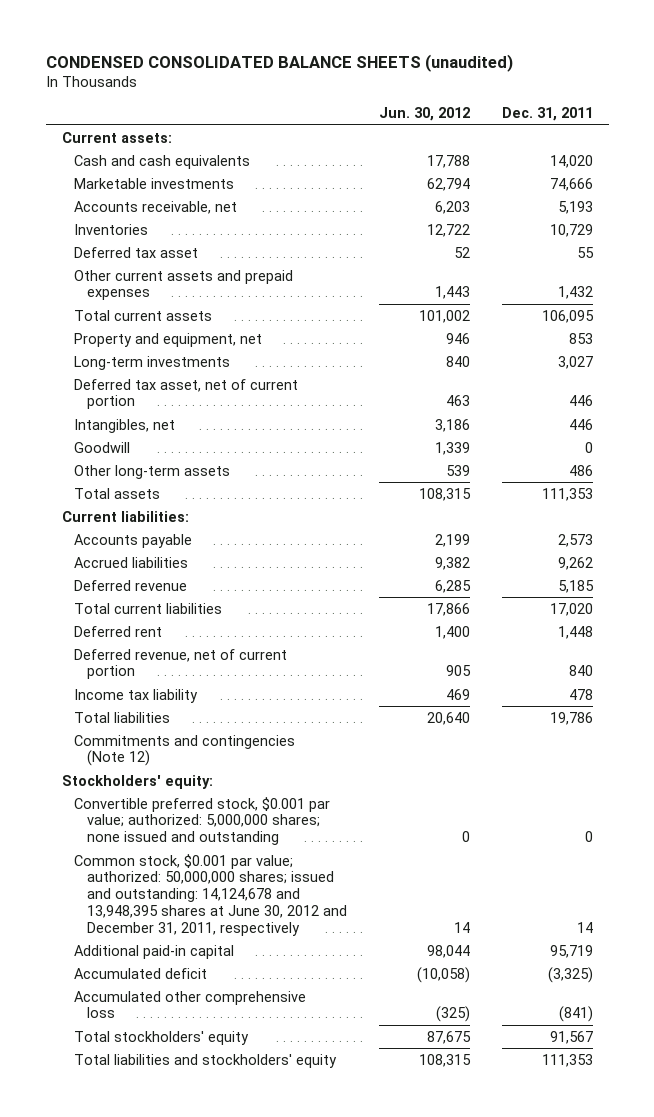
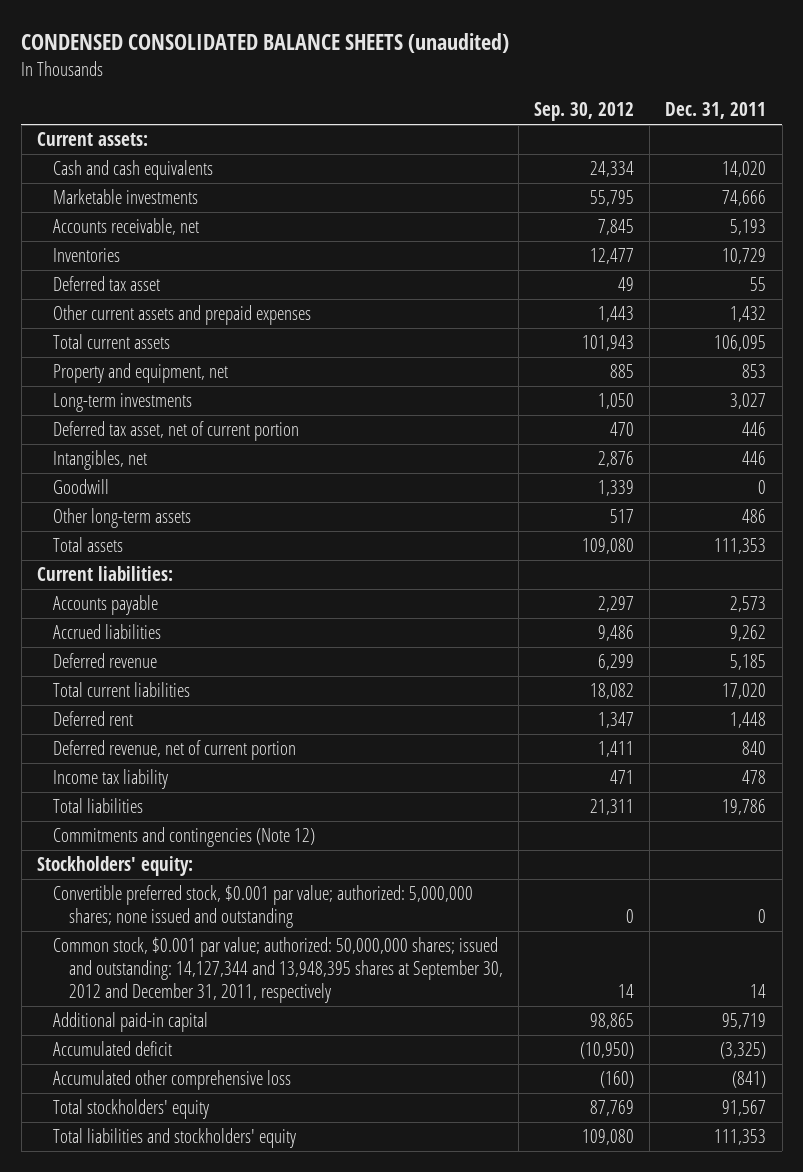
[378,107,470,122] Jun. 30, 2012 -> none
none -> [533,102,634,122] Sep. 30, 2012
[74,853,347,937] Common stock, $0.001 par value; authorized: 50,000,000 shares; issued and outstanding: 14,124,678 and 13,948,395 shares at June 30, 2012 and December 31, 2011, respectively -> [52,937,503,1003] Common stock, $0.001 par value; authorized: 50,000,000 shares; issued and outstanding: 14,127,344 and 13,948,395 shares at September 30, 2012 and December 31, 2011, respectively

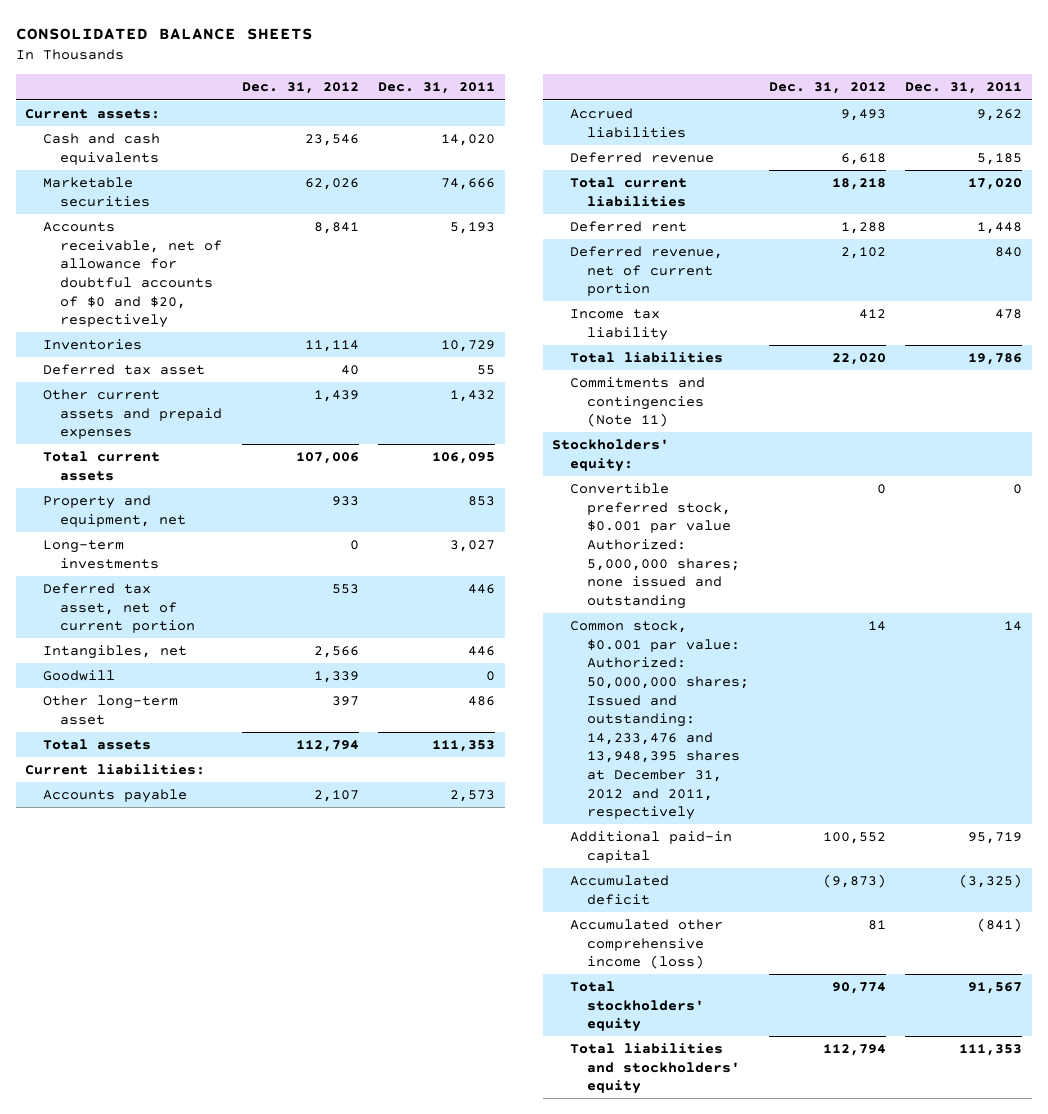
[21,33,510,54] CONDENSED CONSOLIDATED BALANCE SHEETS (unaudited) -> [15,27,313,40] CONSOLIDATED BALANCE SHEETS
[533,102,634,122] Sep. 30, 2012 -> none
none -> [241,82,359,95] Dec. 31, 2012
[52,189,198,205] Marketable investments -> [42,177,151,207] Marketable securities
[52,218,199,236] Accounts receivable, net -> [42,222,223,329] Accounts receivable, net of allowance for doubtful accounts of $0 and $20, respectively
[52,508,191,529] Other long-term assets -> [42,695,178,725] Other long-term asset
[52,827,315,848] Commitments and contingencies (Note 12) -> [569,377,705,428] Commitments and contingencies (Note 11)
[52,885,473,929] Convertible preferred stock, $0.001 par value; authorized: 5,000,000 shares; none issued and outstanding -> [569,483,741,609] Convertible preferred stock, $0.001 par value Authorized: 5,000,000 shares; none issued and outstanding
[52,937,503,1003] Common stock, $0.001 par value; authorized: 50,000,000 shares; issued and outstanding: 14,127,344 and 13,948,395 shares at September 30, 2012 and December 31, 2011, respectively -> [569,620,750,821] Common stock, $0.001 par value: Authorized: 50,000,000 shares; Issued and outstanding: 14,233,476 and 13,948,395 shares at December 31, 2012 and 2011, respectively
[52,1070,291,1091] Accumulated other comprehensive loss -> [569,919,723,970] Accumulated other comprehensive income (loss)

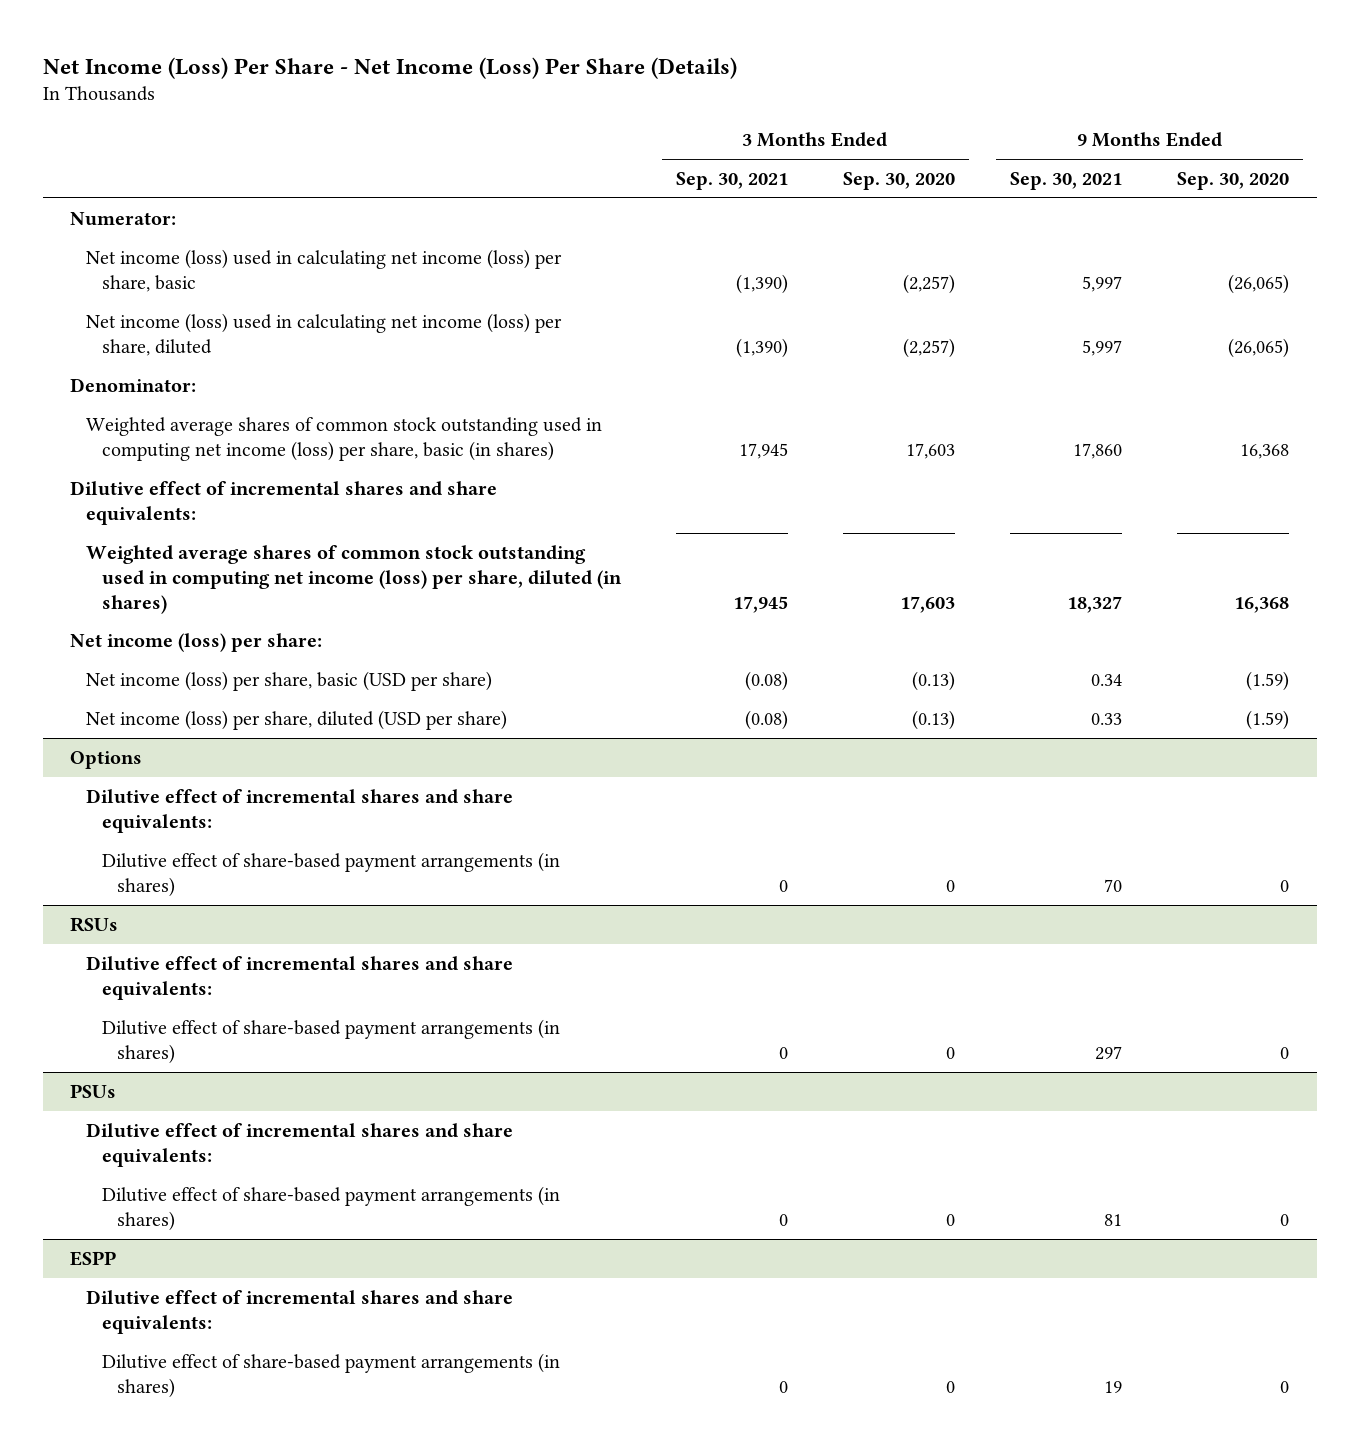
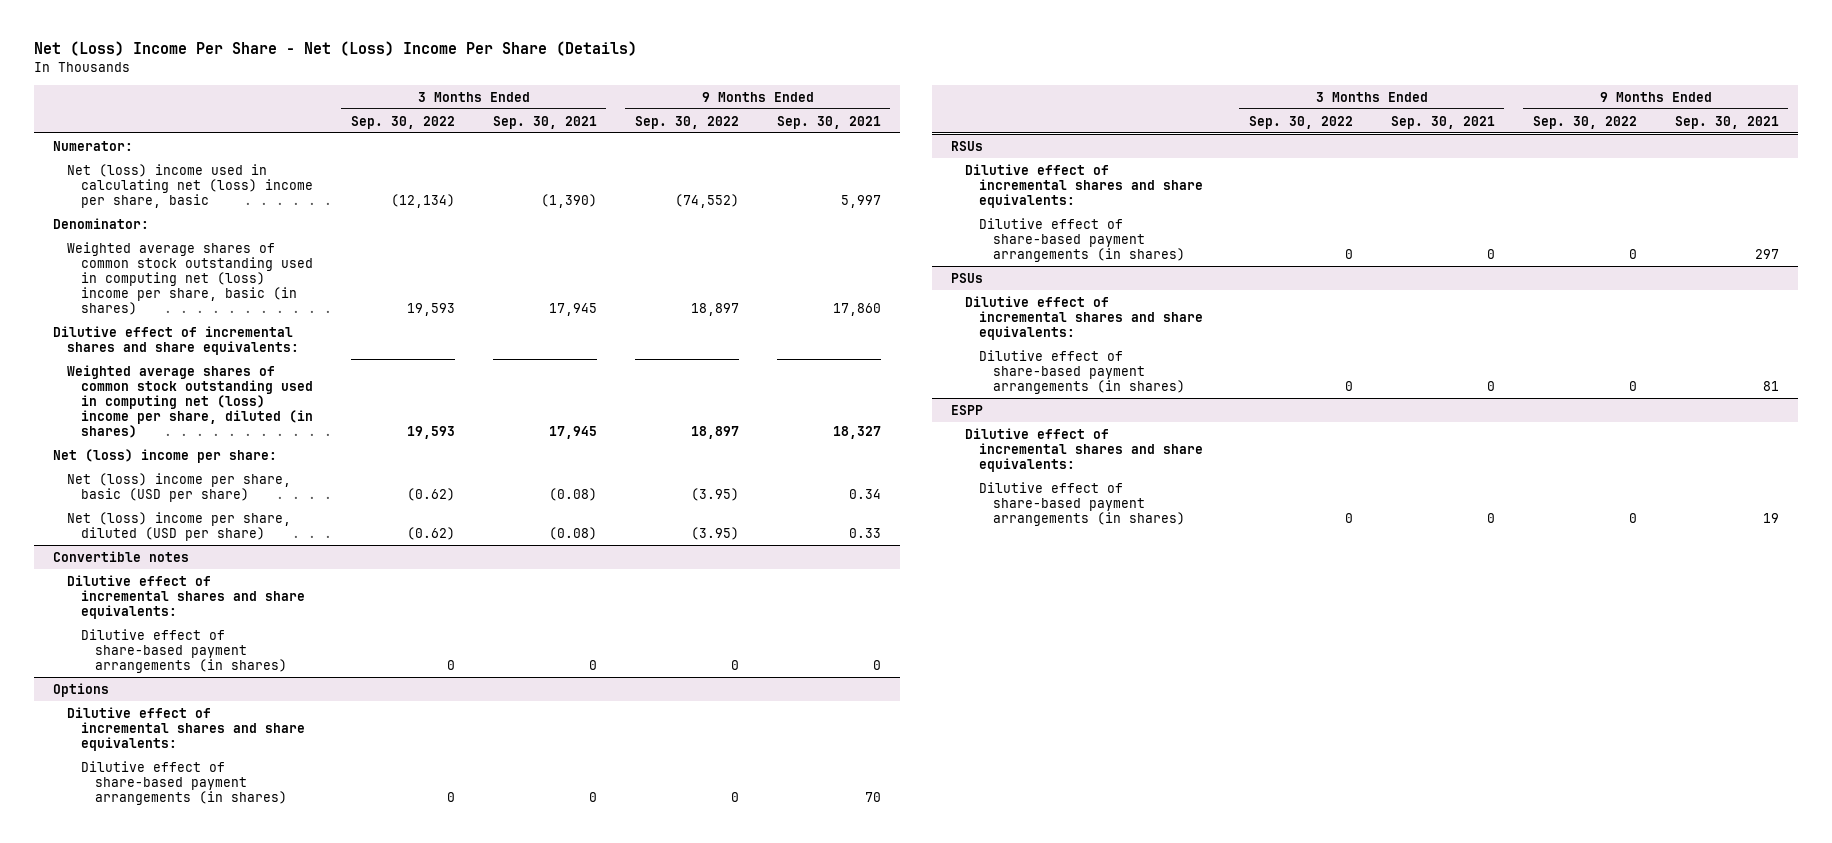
[42,56,737,79] Net Income (Loss) Per Share - Net Income (Loss) Per Share (Details) -> [34,41,638,57] Net (Loss) Income Per Share - Net (Loss) Income Per Share (Details)
[842,171,955,190] Sep. 30, 2020 -> none
[1177,171,1290,190] Sep. 30, 2020 -> none
none -> [350,115,455,129] Sep. 30, 2022
none -> [634,115,739,129] Sep. 30, 2022
[85,312,562,356] Net income (loss) used in calculating net income (loss) per share, diluted -> none
[85,248,562,292] Net income (loss) used in calculating net income (loss) per share, basic -> [66,163,313,208] Net (loss) income used in calculating net (loss) income per share, basic
[85,416,602,461] Weighted average shares of common stock outstanding used in computing net income (loss) per share, basic (in shares) -> [66,241,313,315] Weighted average shares of common stock outstanding used in computing net (loss) income per share, basic (in shares)
[85,544,622,614] Weighted average shares of common stock outstanding used in computing net income (loss) per share, diluted (in shares) -> [66,364,313,438] Weighted average shares of common stock outstanding used in computing net (loss) income per share, diluted (in shares)
[70,632,323,652] Net income (loss) per share: -> [53,448,278,463] Net (loss) income per share:
[85,670,492,691] Net income (loss) per share, basic (USD per share) -> [66,472,291,502] Net (loss) income per share, basic (USD per share)
[85,709,507,730] Net income (loss) per share, diluted (USD per share) -> [66,511,291,541] Net (loss) income per share, diluted (USD per share)
none -> [53,550,190,562] Convertible notes
none -> [66,574,305,619] Dilutive effect of incremental shares and share equivalents:
none -> [80,628,287,673] Dilutive effect of share-based payment arrangements (in shares)

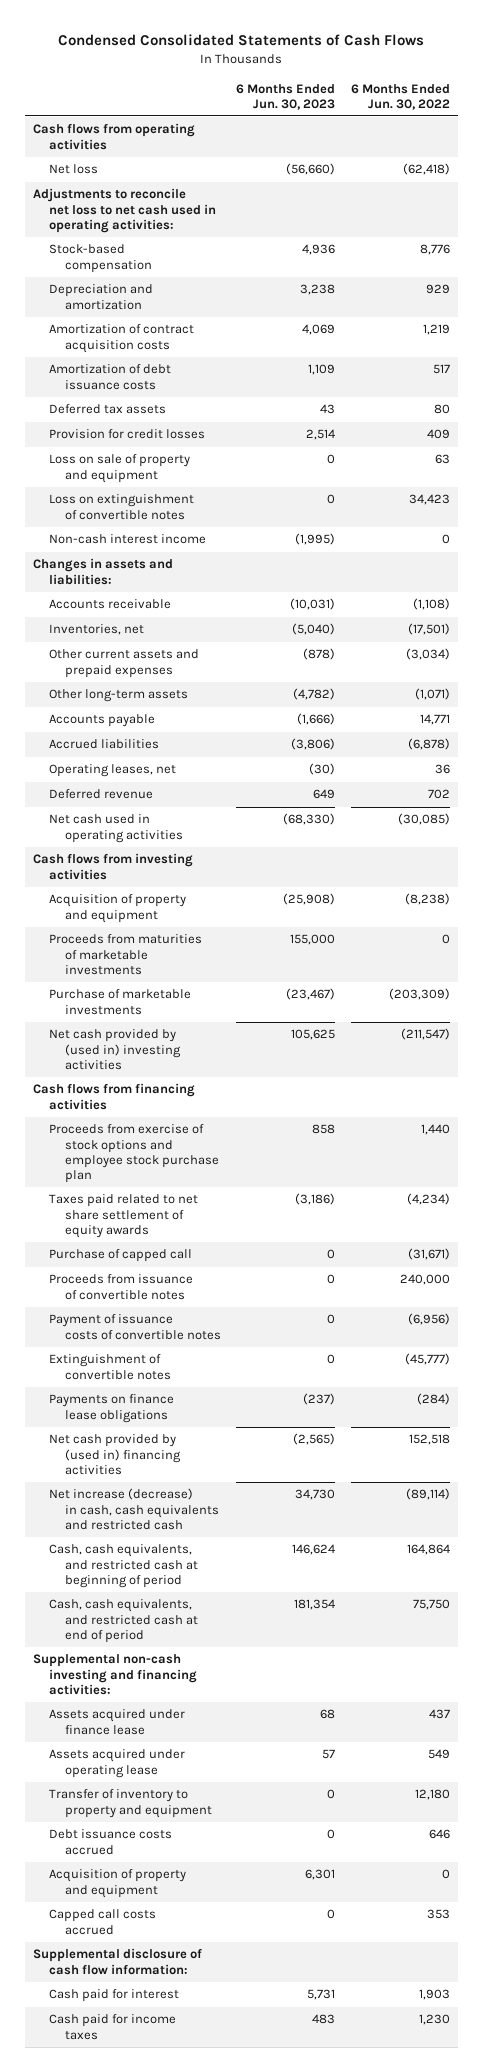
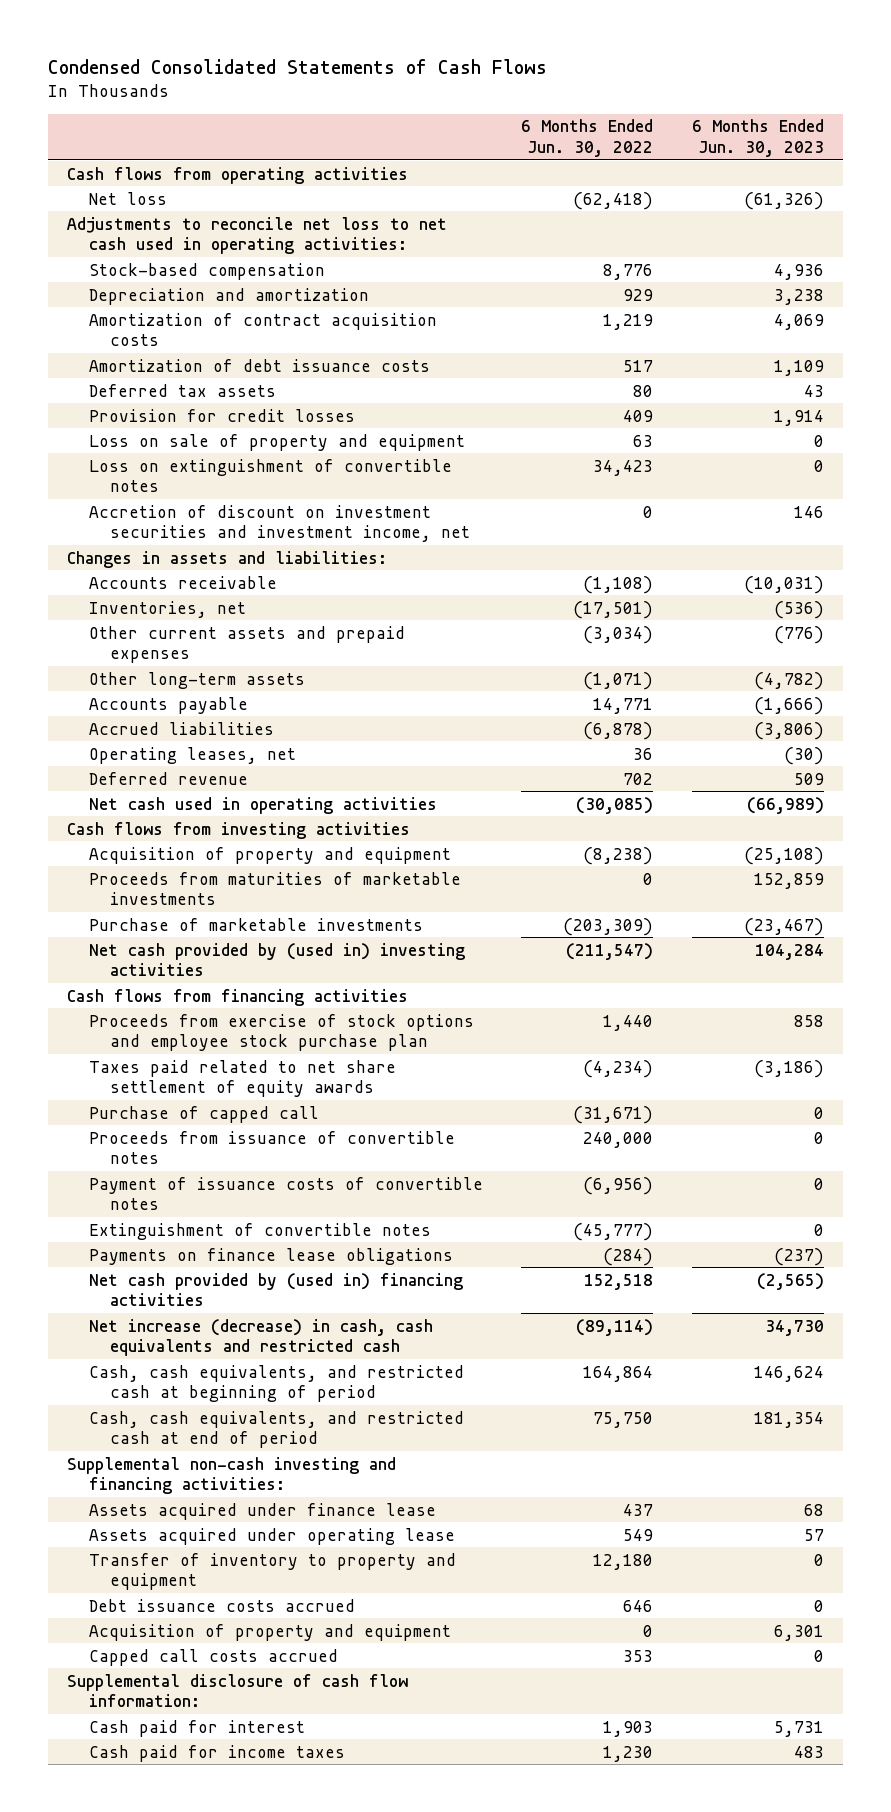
[286,163,336,176] (56,660) -> [743,191,824,210] (61,326)
[306,429,336,441] 2,514 -> [773,409,824,426] 1,914
[48,534,206,545] Non-cash interest income -> none
none -> [88,504,471,543] Accretion of discount on investment securities and investment income, net
[292,623,336,636] (5,040) -> [773,600,824,619] (536)
[303,648,336,661] (878) -> [773,625,824,644] (776)
[313,789,336,800] 649 -> [793,772,824,785] 509
[283,813,336,826] (68,330) -> [746,796,824,814] (66,989)
[283,893,336,906] (25,908) -> [743,846,824,865] (25,108)
[290,934,336,946] 155,000 -> [753,872,824,889] 152,859
[291,1029,336,1041] 105,625 -> [754,943,824,960] 104,284

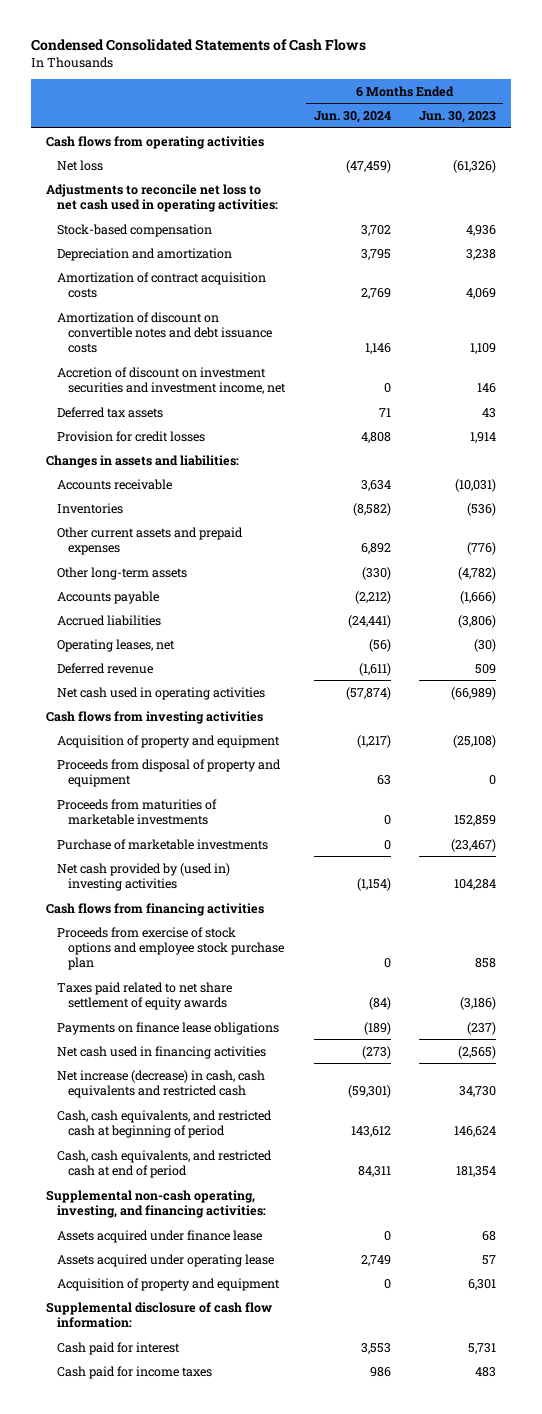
[521,119,654,158] 6 Months Ended Jun. 30, 2022 -> none
none -> [313,111,391,124] Jun. 30, 2024
[88,358,430,372] Amortization of debt issuance costs -> [56,311,272,353] Amortization of discount on convertible notes and debt issuance costs
[88,504,471,543] Accretion of discount on investment securities and investment income, net -> [56,366,286,394] Accretion of discount on investment securities and investment income, net
[88,433,465,451] Loss on sale of property and equipment -> none
[88,458,452,493] Loss on extinguishment of convertible notes -> none
[88,600,246,618] Inventories, net -> [56,502,123,514] Inventories
none -> [56,758,281,787] Proceeds from disposal of property and equipment
[88,1105,319,1123] Purchase of capped call -> none
[88,1130,455,1165] Proceeds from issuance of convertible notes -> none
[88,1176,483,1211] Payment of issuance costs of convertible notes -> none
[88,1222,431,1240] Extinguishment of convertible notes -> none
[88,1272,463,1307] Net cash provided by (used in) financing activities -> [56,1045,266,1059] Net cash used in financing activities
[67,1456,397,1495] Supplemental non-cash investing and financing activities: -> [45,1189,266,1218] Supplemental non-cash operating, investing, and financing activities:
[88,1552,456,1591] Transfer of inventory to property and equipment -> none
[88,1598,355,1612] Debt issuance costs accrued -> none
[88,1648,338,1666] Capped call costs accrued -> none

